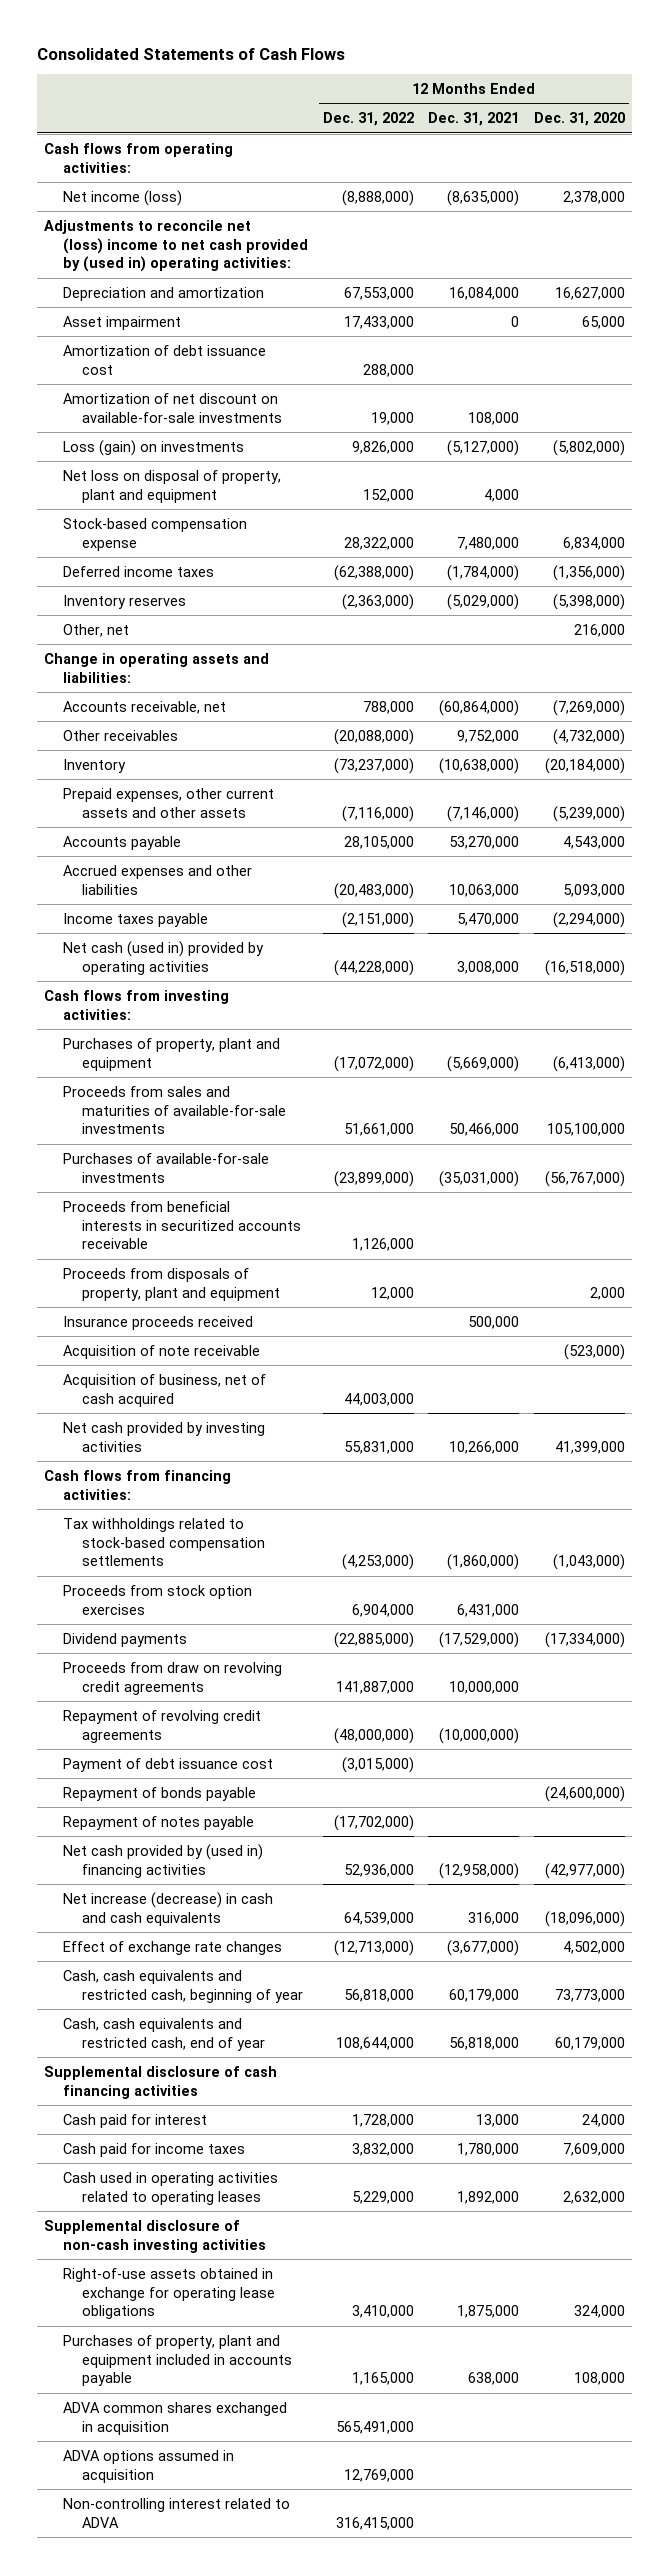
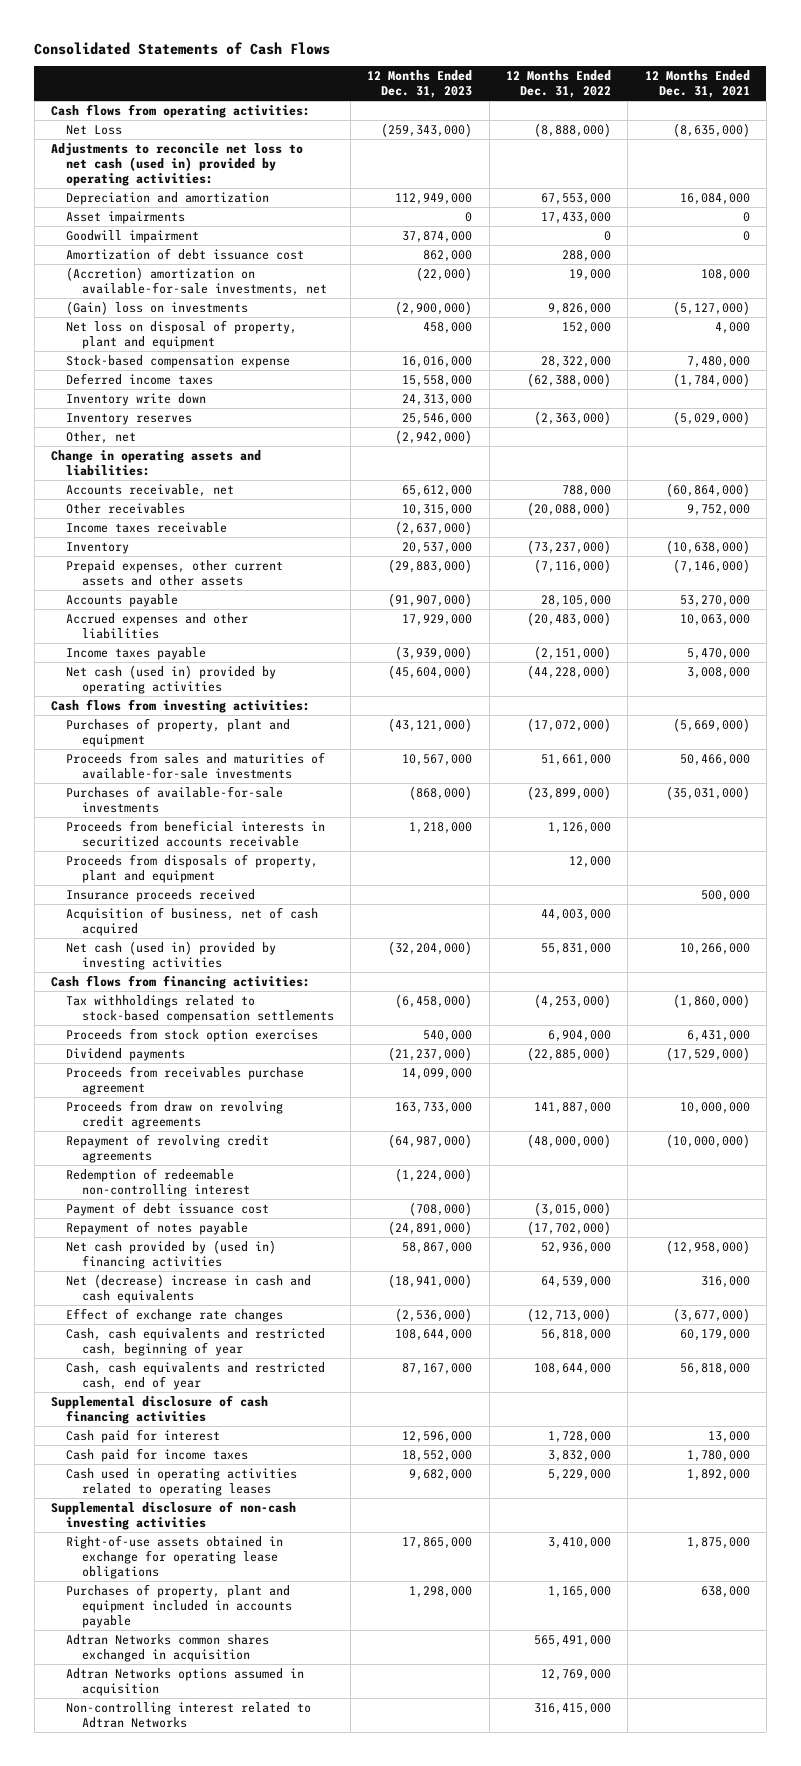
[533,112,625,127] Dec. 31, 2020 -> none
none -> [367,69,473,98] 12 Months Ended Dec. 31, 2023
[63,189,183,206] Net income (loss) -> [66,124,123,135] Net Loss
[44,219,309,273] Adjustments to reconcile net (loss) income to net cash provided by (used in) operating activities: -> [50,142,303,186] Adjustments to reconcile net loss to net cash (used in) provided by operating activities:
[63,315,182,330] Asset impairment -> [66,210,186,224] Asset impairments
none -> [66,229,200,243] Goodwill impairment
[63,392,283,423] Amortization of net discount on available-for-sale investments -> [66,266,327,296] (Accretion) amortization on available-for-sale investments, net
[63,439,245,456] Loss (gain) on investments -> [66,300,249,315] (Gain) loss on investments
none -> [66,392,207,406] Inventory write down
none -> [66,521,228,533] Income taxes receivable
[63,1344,261,1359] Acquisition of note receivable -> none
[63,1421,266,1452] Net cash provided by investing activities -> [66,940,277,970] Net cash (used in) provided by investing activities
none -> [66,1065,305,1095] Proceeds from receivables purchase agreement
none -> [66,1167,250,1197] Redemption of redeemable non-controlling interest
[63,1786,257,1801] Repayment of bonds payable -> none
[63,1891,274,1926] Net increase (decrease) in cash and cash equivalents -> [66,1273,312,1303] Net (decrease) increase in cash and cash equivalents
[63,2401,288,2435] ADVA common shares exchanged in acquisition -> [66,1633,270,1662] Adtran Networks common shares exchanged in acquisition
[63,2449,235,2483] ADVA options assumed in acquisition -> [66,1667,305,1696] Adtran Networks options assumed in acquisition
[63,2497,291,2528] Non-controlling interest related to ADVA -> [66,1701,312,1728] Non-controlling interest related to Adtran Networks

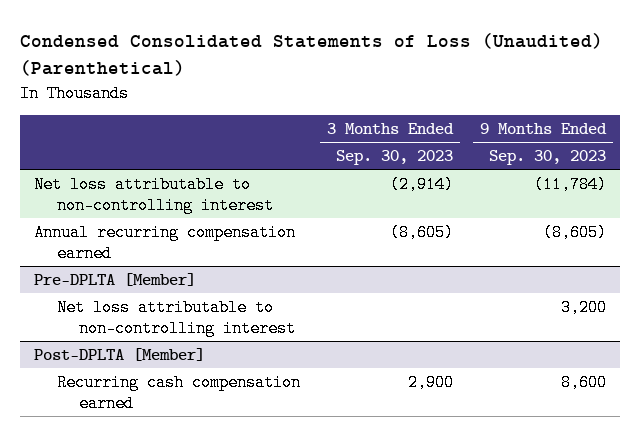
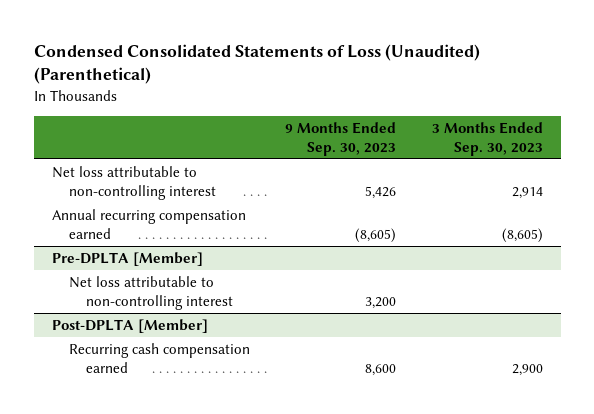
[389,175,454,193] (2,914) -> [511,186,543,199] 2,914
[534,175,608,193] (11,784) -> [365,185,397,199] 5,426

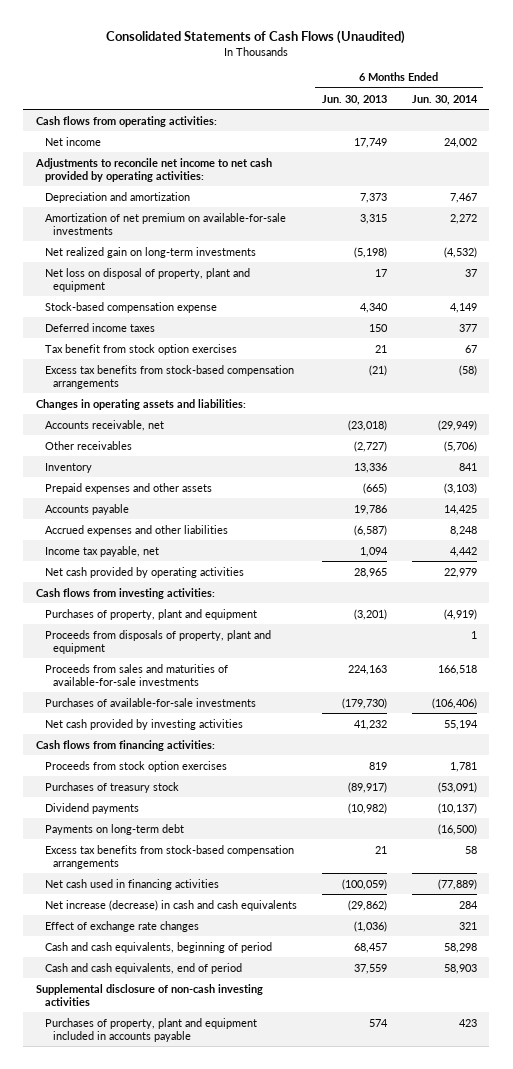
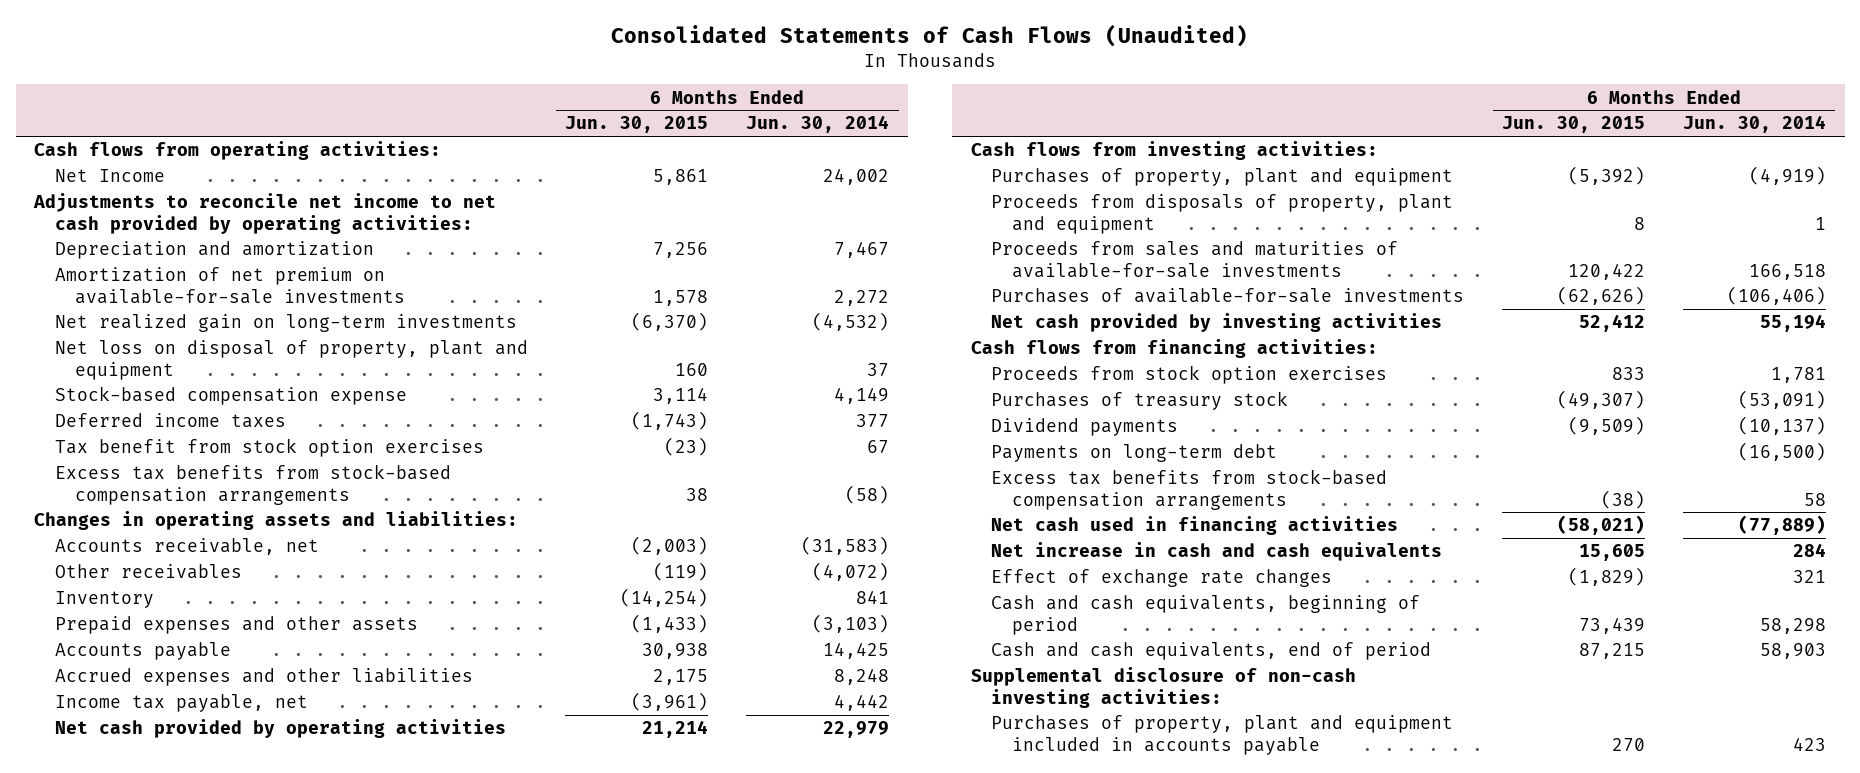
[321,94,387,105] Jun. 30, 2013 -> none
none -> [565,116,709,134] Jun. 30, 2015
[44,136,101,146] Net income -> [54,169,165,183] Net Income
[437,419,477,431] (29,949) -> [801,536,890,556] (31,583)
[443,440,477,452] (5,706) -> [812,562,890,582] (4,072)
[44,899,297,911] Net increase (decrease) in cash and cash equivalents -> [991,542,1443,562] Net increase in cash and cash equivalents
[35,983,263,1006] Supplemental disclosure of non-cash investing activities -> [971,667,1357,708] Supplemental disclosure of non-cash investing activities:

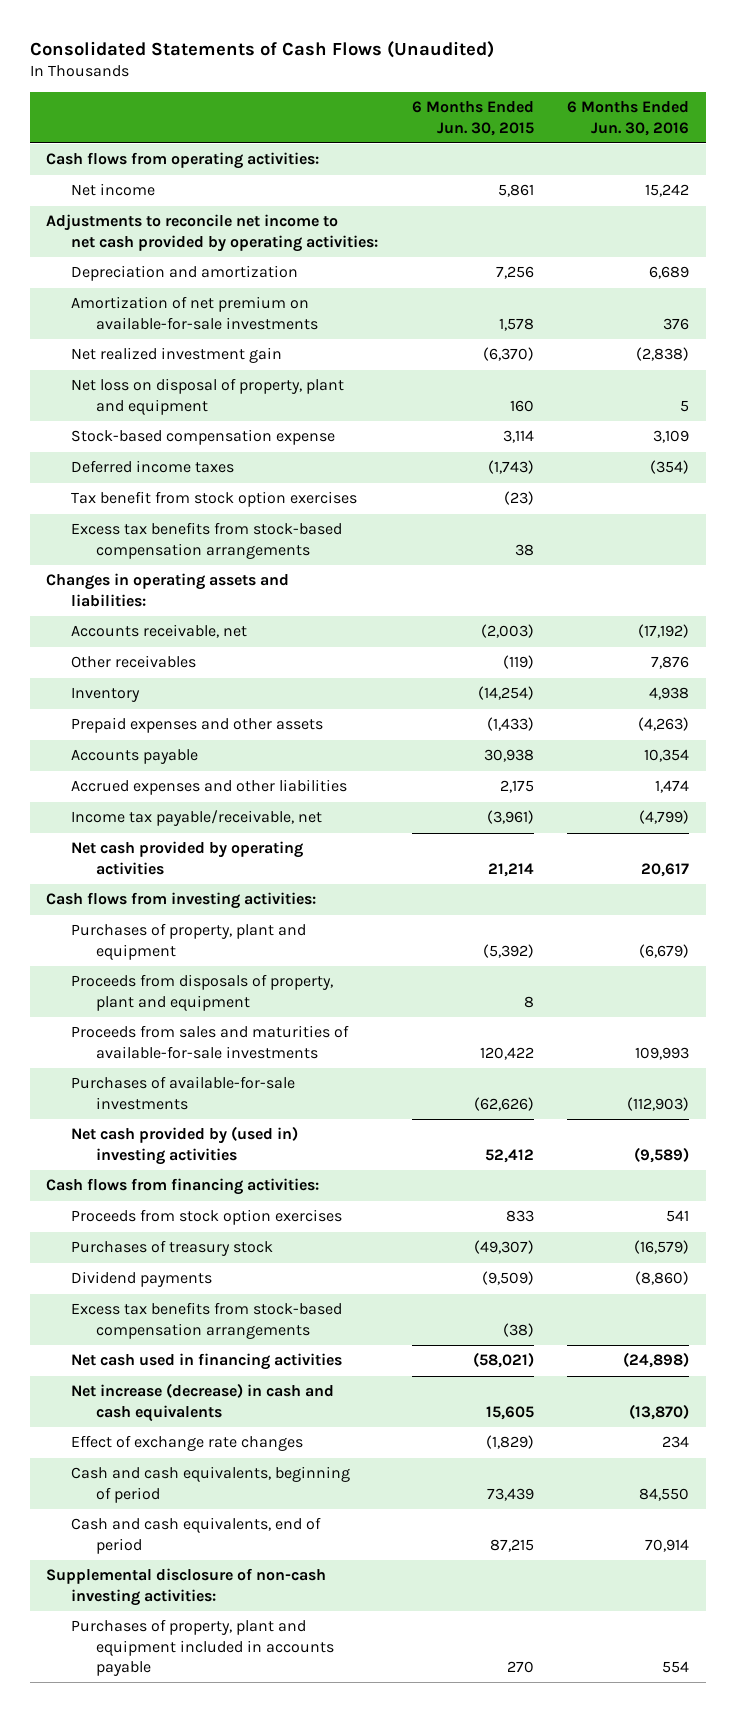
[746,115,890,134] Jun. 30, 2014 -> none
none -> [567,101,690,136] 6 Months Ended Jun. 30, 2016
[54,169,165,183] Net Income -> [71,183,156,197] Net income
[54,314,517,333] Net realized gain on long-term investments -> [71,347,283,364] Net realized investment gain
[54,694,308,713] Income tax payable, net -> [71,810,323,827] Income tax payable/receivable, net
[991,313,1443,333] Net cash provided by investing activities -> [71,1126,299,1165] Net cash provided by (used in) investing activities
[991,444,1278,463] Payments on long-term debt -> none
[991,542,1443,562] Net increase in cash and cash equivalents -> [71,1383,335,1422] Net increase (decrease) in cash and cash equivalents

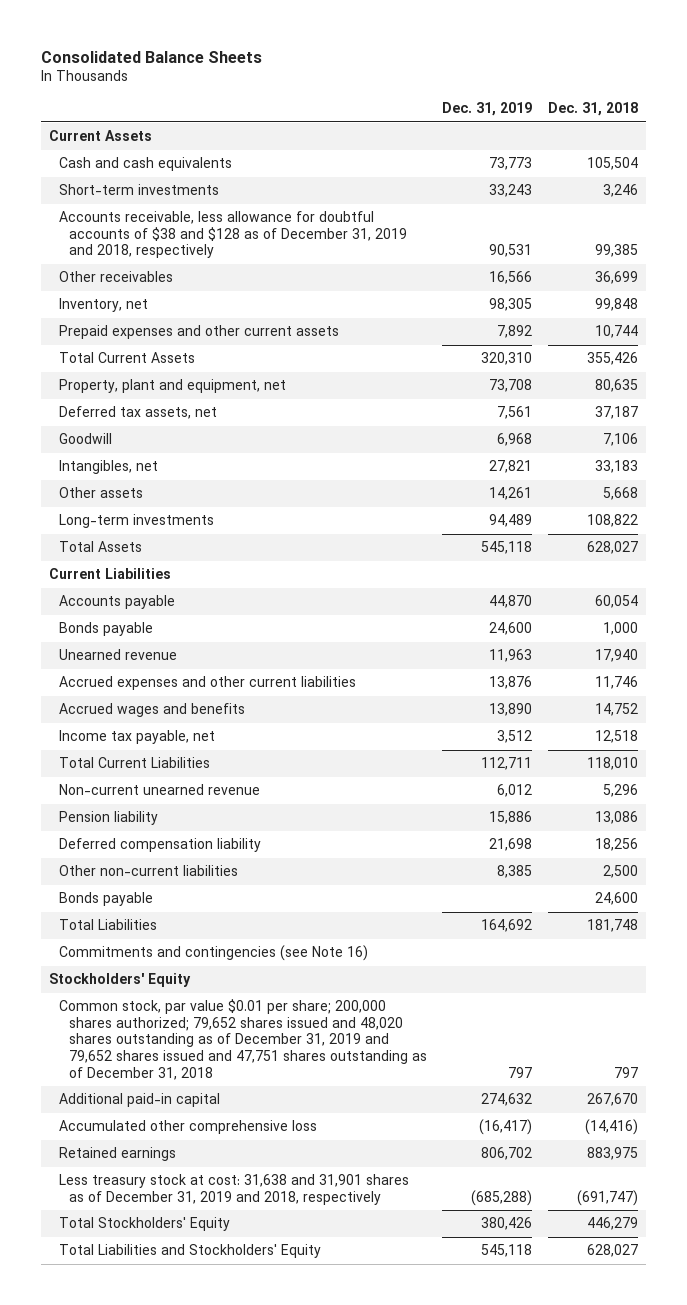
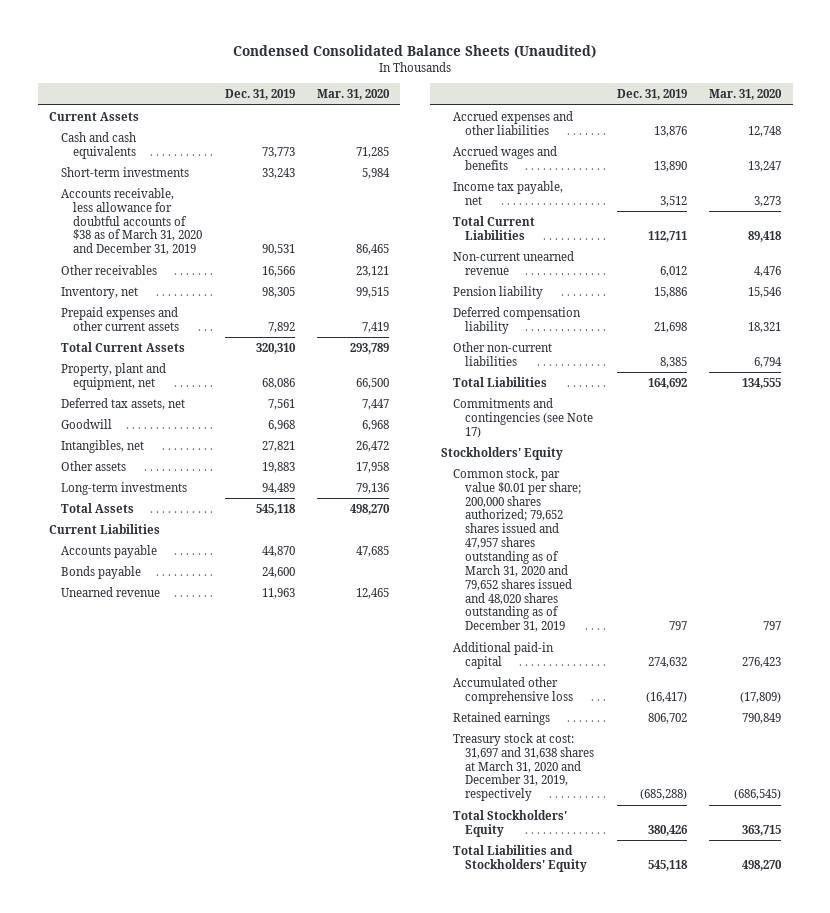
[41,50,263,63] Consolidated Balance Sheets -> [233,44,597,58] Condensed Consolidated Balance Sheets (Unaudited)
[548,102,639,117] Dec. 31, 2018 -> none
none -> [317,89,391,101] Mar. 31, 2020
[58,211,407,259] Accounts receivable, less allowance for doubtful accounts of $38 and $128 as of December 31, 2019 and 2018, respectively -> [60,187,203,256] Accounts receivable, less allowance for doubtful accounts of $38 as of March 31, 2020 and December 31, 2019
[489,379,533,393] 73,708 -> [261,377,295,389] 68,086
[489,487,533,501] 14,261 -> [261,461,295,473] 19,883
[58,676,356,691] Accrued expenses and other current liabilities -> [453,110,574,135] Accrued expenses and other liabilities
[58,892,153,907] Bonds payable -> none
[58,945,368,962] Commitments and contingencies (see Note 16) -> [453,397,594,438] Commitments and contingencies (see Note 17)
[58,999,427,1080] Common stock, par value $0.01 per share; 200,000 shares authorized; 79,652 shares issued and 48,020 shares outstanding as of December 31, 2019 and 79,652 shares issued and 47,751 shares outstanding as of December 31, 2018 -> [453,467,582,633] Common stock, par value $0.01 per share; 200,000 shares authorized; 79,652 shares issued and 47,957 shares outstanding as of March 31, 2020 and 79,652 shares issued and 48,020 shares outstanding as of December 31, 2019
[58,1174,409,1205] Less treasury stock at cost: 31,638 and 31,901 shares as of December 31, 2019 and 2018, respectively -> [453,732,595,802] Treasury stock at cost: 31,697 and 31,638 shares at March 31, 2020 and December 31, 2019, respectively

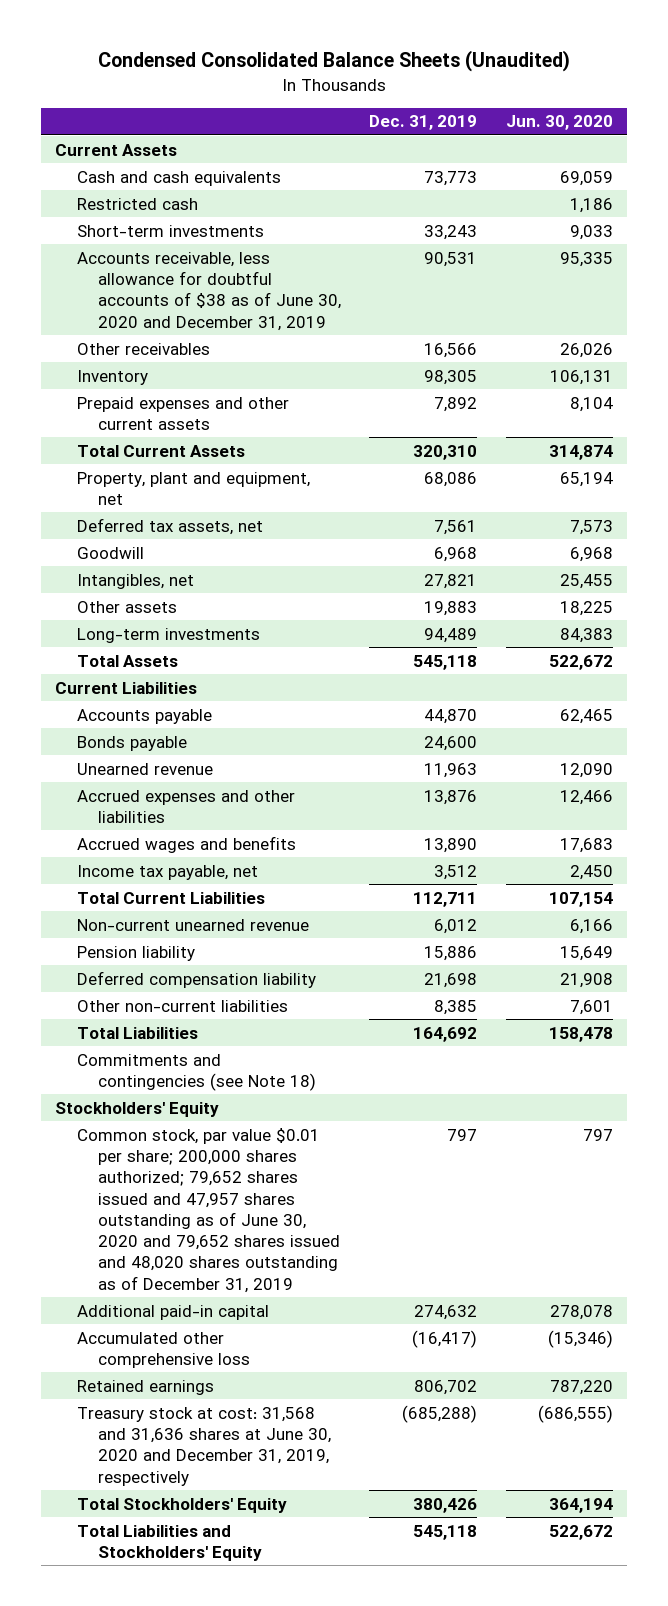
[317,89,391,101] Mar. 31, 2020 -> none
none -> [506,115,614,131] Jun. 30, 2020
none -> [76,197,198,210] Restricted cash
[60,187,203,256] Accounts receivable, less allowance for doubtful accounts of $38 as of March 31, 2020 and December 31, 2019 -> [76,251,341,331] Accounts receivable, less allowance for doubtful accounts of $38 as of June 30, 2020 and December 31, 2019
[60,286,138,299] Inventory, net -> [76,369,148,385] Inventory
[453,397,594,438] Commitments and contingencies (see Note 17) -> [76,1053,316,1091] Commitments and contingencies (see Note 18)
[453,467,582,633] Common stock, par value $0.01 per share; 200,000 shares authorized; 79,652 shares issued and 47,957 shares outstanding as of March 31, 2020 and 79,652 shares issued and 48,020 shares outstanding as of December 31, 2019 -> [76,1127,340,1293] Common stock, par value $0.01 per share; 200,000 shares authorized; 79,652 shares issued and 47,957 shares outstanding as of June 30, 2020 and 79,652 shares issued and 48,020 shares outstanding as of December 31, 2019
[453,732,595,802] Treasury stock at cost: 31,697 and 31,638 shares at March 31, 2020 and December 31, 2019, respectively -> [76,1406,331,1486] Treasury stock at cost: 31,568 and 31,636 shares at June 30, 2020 and December 31, 2019, respectively

